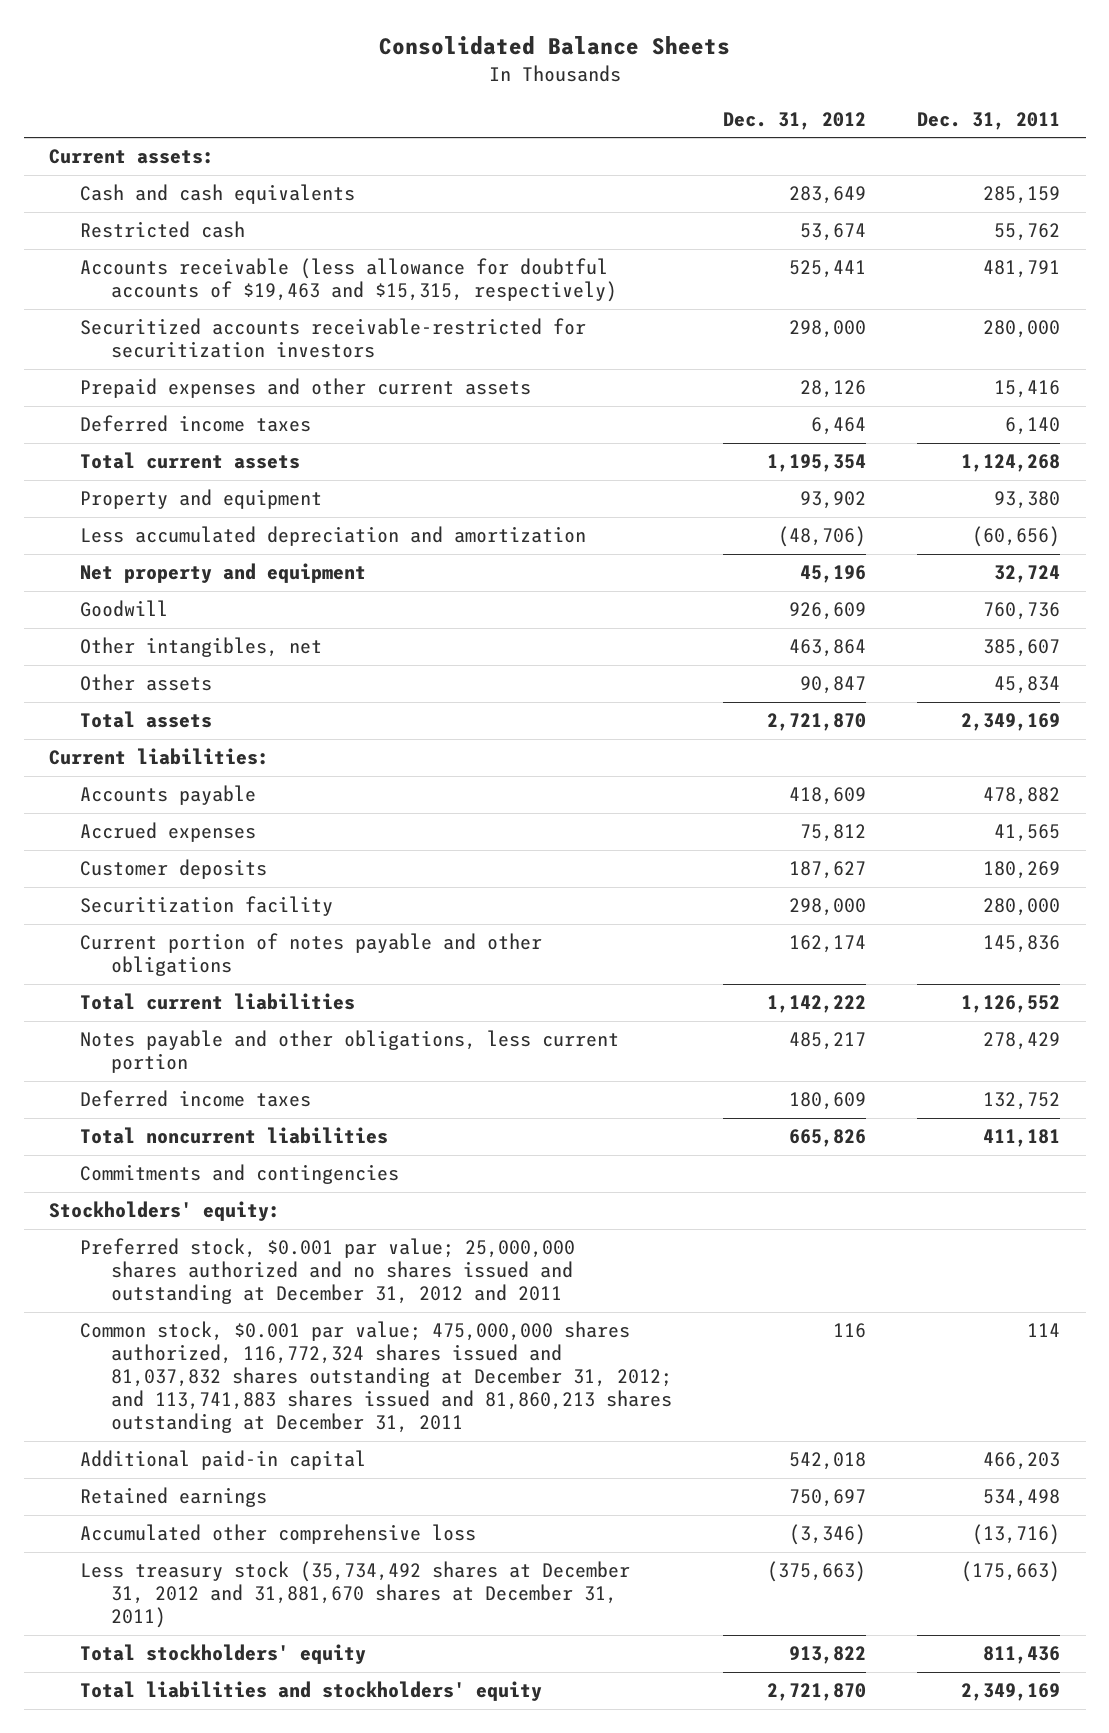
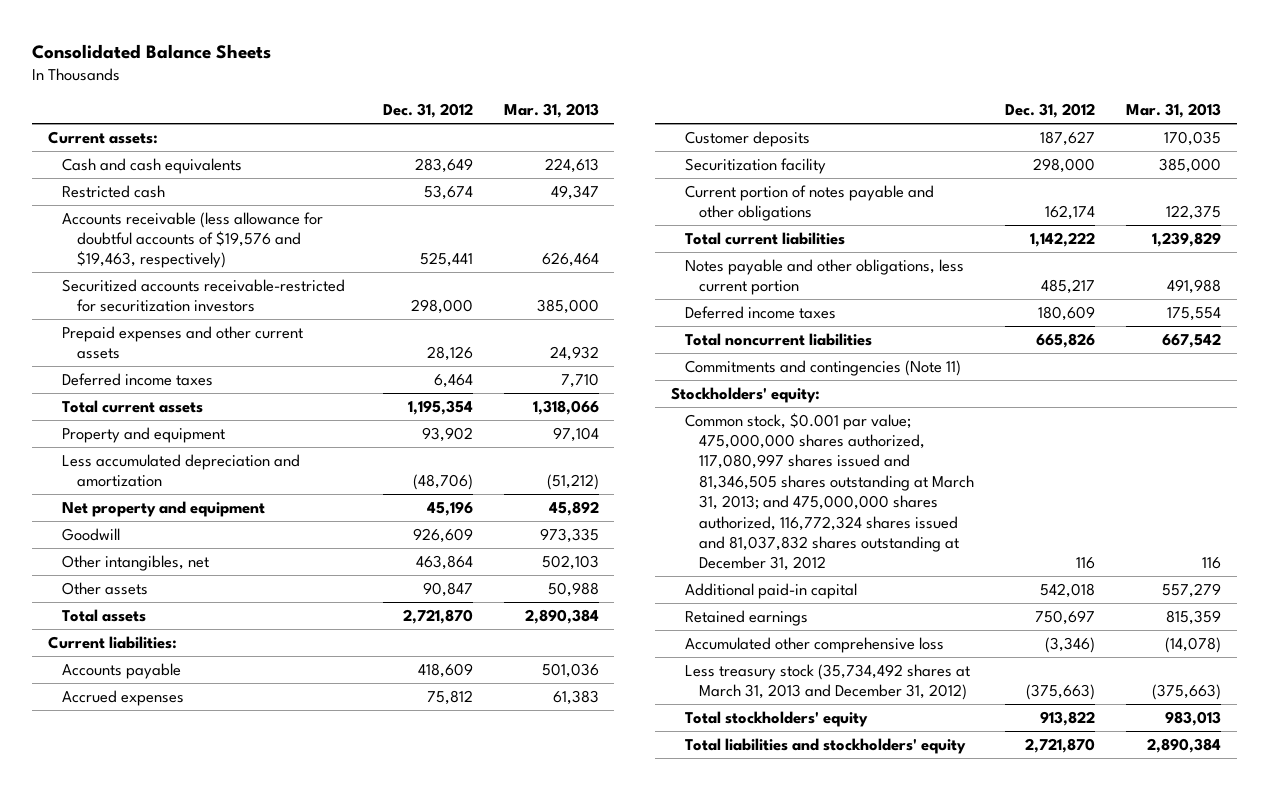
[917,111,1061,130] Dec. 31, 2011 -> none
none -> [503,103,599,119] Mar. 31, 2013
[79,258,617,303] Accounts receivable (less allowance for doubtful accounts of $19,463 and $15,315, respectively) -> [62,211,324,269] Accounts receivable (less allowance for doubtful accounts of $19,576 and $19,463, respectively)
[79,1164,399,1185] Commitments and contingencies -> [685,359,962,376] Commitments and contingencies (Note 11)
[79,1238,575,1305] Preferred stock, $0.001 par value; 25,000,000 shares authorized and no shares issued and outstanding at December 31, 2012 and 2011 -> none
[79,1321,672,1434] Common stock, $0.001 par value; 475,000,000 shares authorized, 116,772,324 shares issued and 81,037,832 shares outstanding at December 31, 2012; and 113,741,883 shares issued and 81,860,213 shares outstanding at December 31, 2011 -> [685,412,975,572] Common stock, $0.001 par value; 475,000,000 shares authorized, 117,080,997 shares issued and 81,346,505 shares outstanding at March 31, 2013; and 475,000,000 shares authorized, 116,772,324 shares issued and 81,037,832 shares outstanding at December 31, 2012
[79,1561,630,1629] Less treasury stock (35,734,492 shares at December 31, 2012 and 31,881,670 shares at December 31, 2011) -> [685,663,971,701] Less treasury stock (35,734,492 shares at March 31, 2013 and December 31, 2012)

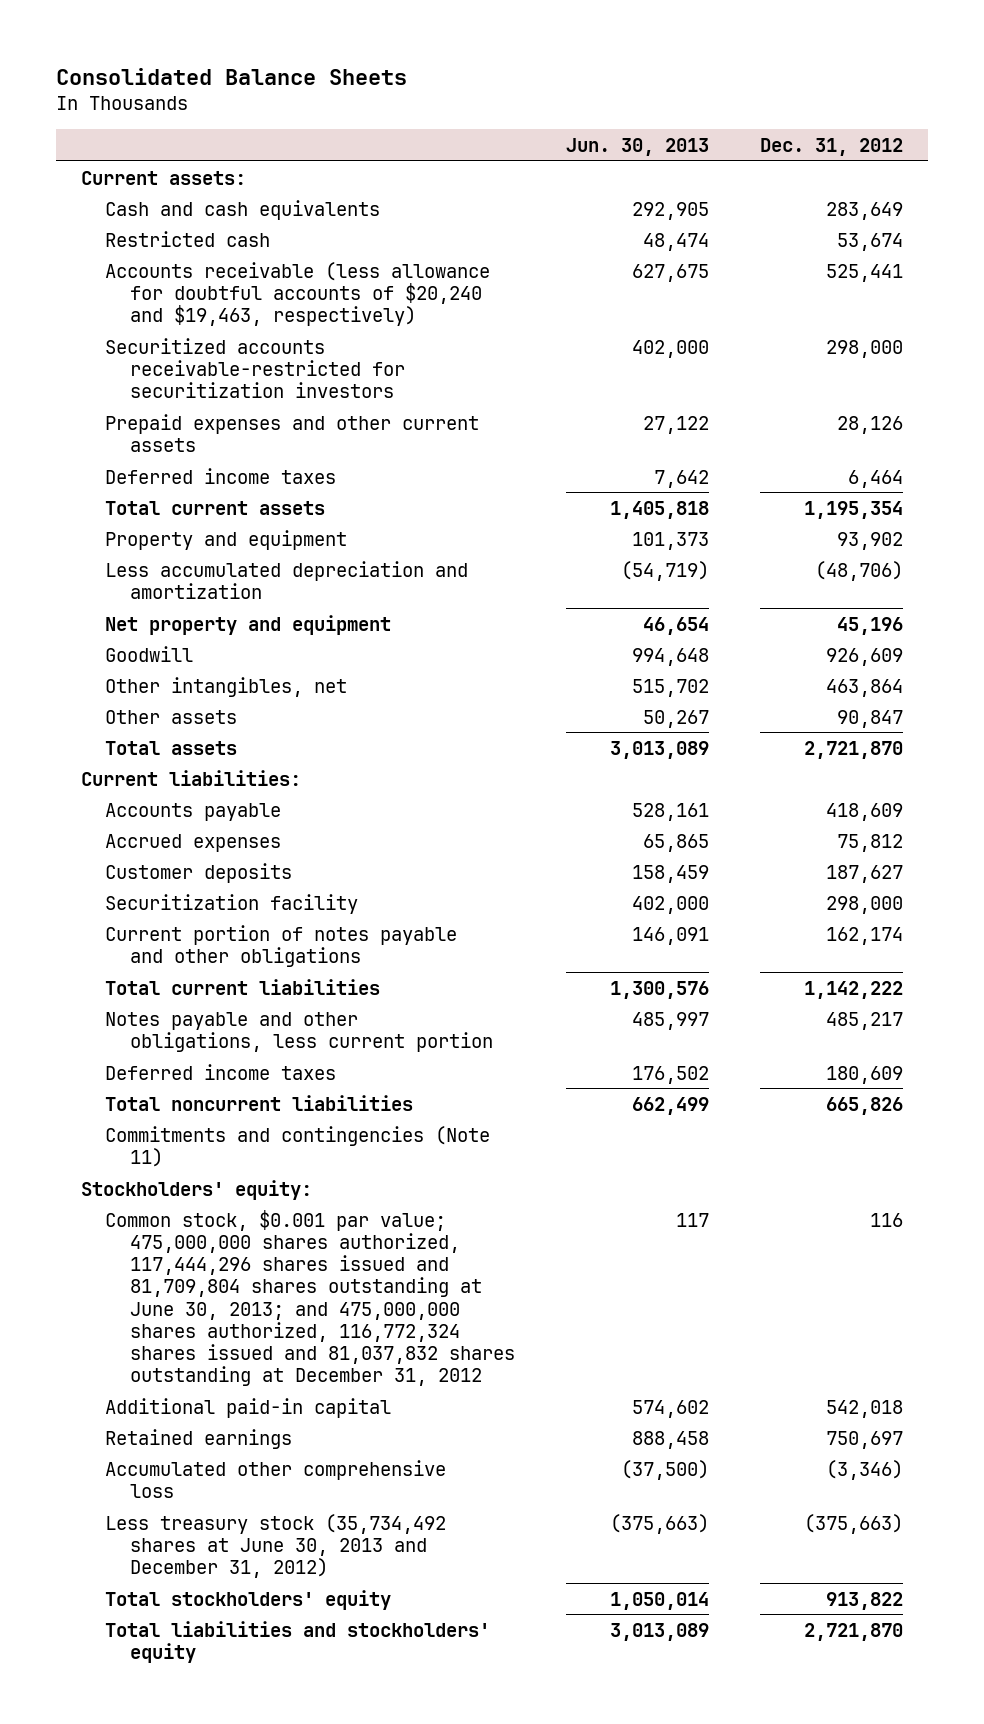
[503,103,599,119] Mar. 31, 2013 -> none
none -> [565,137,709,156] Jun. 30, 2013
[62,211,324,269] Accounts receivable (less allowance for doubtful accounts of $19,576 and $19,463, respectively) -> [105,261,491,327] Accounts receivable (less allowance for doubtful accounts of $20,240 and $19,463, respectively)
[685,412,975,572] Common stock, $0.001 par value; 475,000,000 shares authorized, 117,080,997 shares issued and 81,346,505 shares outstanding at March 31, 2013; and 475,000,000 shares authorized, 116,772,324 shares issued and 81,037,832 shares outstanding at December 31, 2012 -> [105,1209,515,1387] Common stock, $0.001 par value; 475,000,000 shares authorized, 117,444,296 shares issued and 81,709,804 shares outstanding at June 30, 2013; and 475,000,000 shares authorized, 116,772,324 shares issued and 81,037,832 shares outstanding at December 31, 2012
[685,663,971,701] Less treasury stock (35,734,492 shares at March 31, 2013 and December 31, 2012) -> [105,1513,447,1579] Less treasury stock (35,734,492 shares at June 30, 2013 and December 31, 2012)

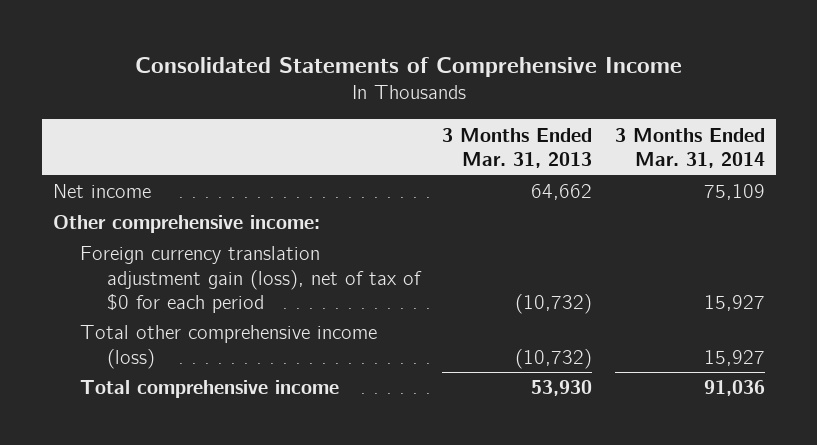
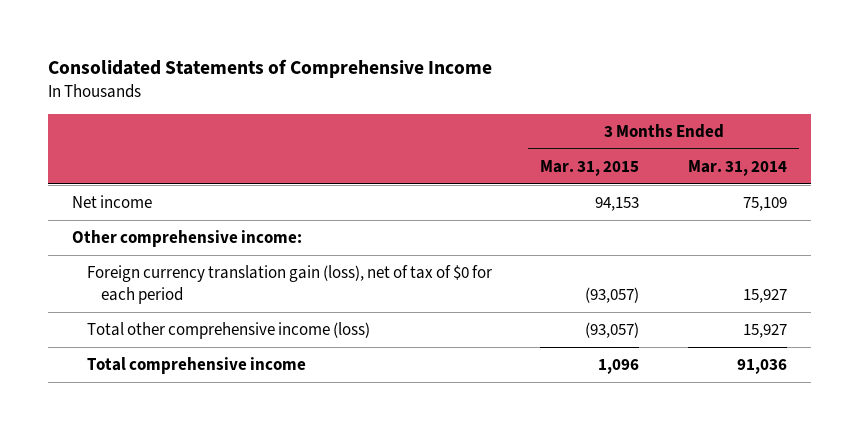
[442,127,593,168] 3 Months Ended Mar. 31, 2013 -> none
none -> [540,159,640,176] Mar. 31, 2015
[79,246,422,313] Foreign currency translation adjustment gain (loss), net of tax of $0 for each period -> [86,265,492,304] Foreign currency translation gain (loss), net of tax of $0 for each period

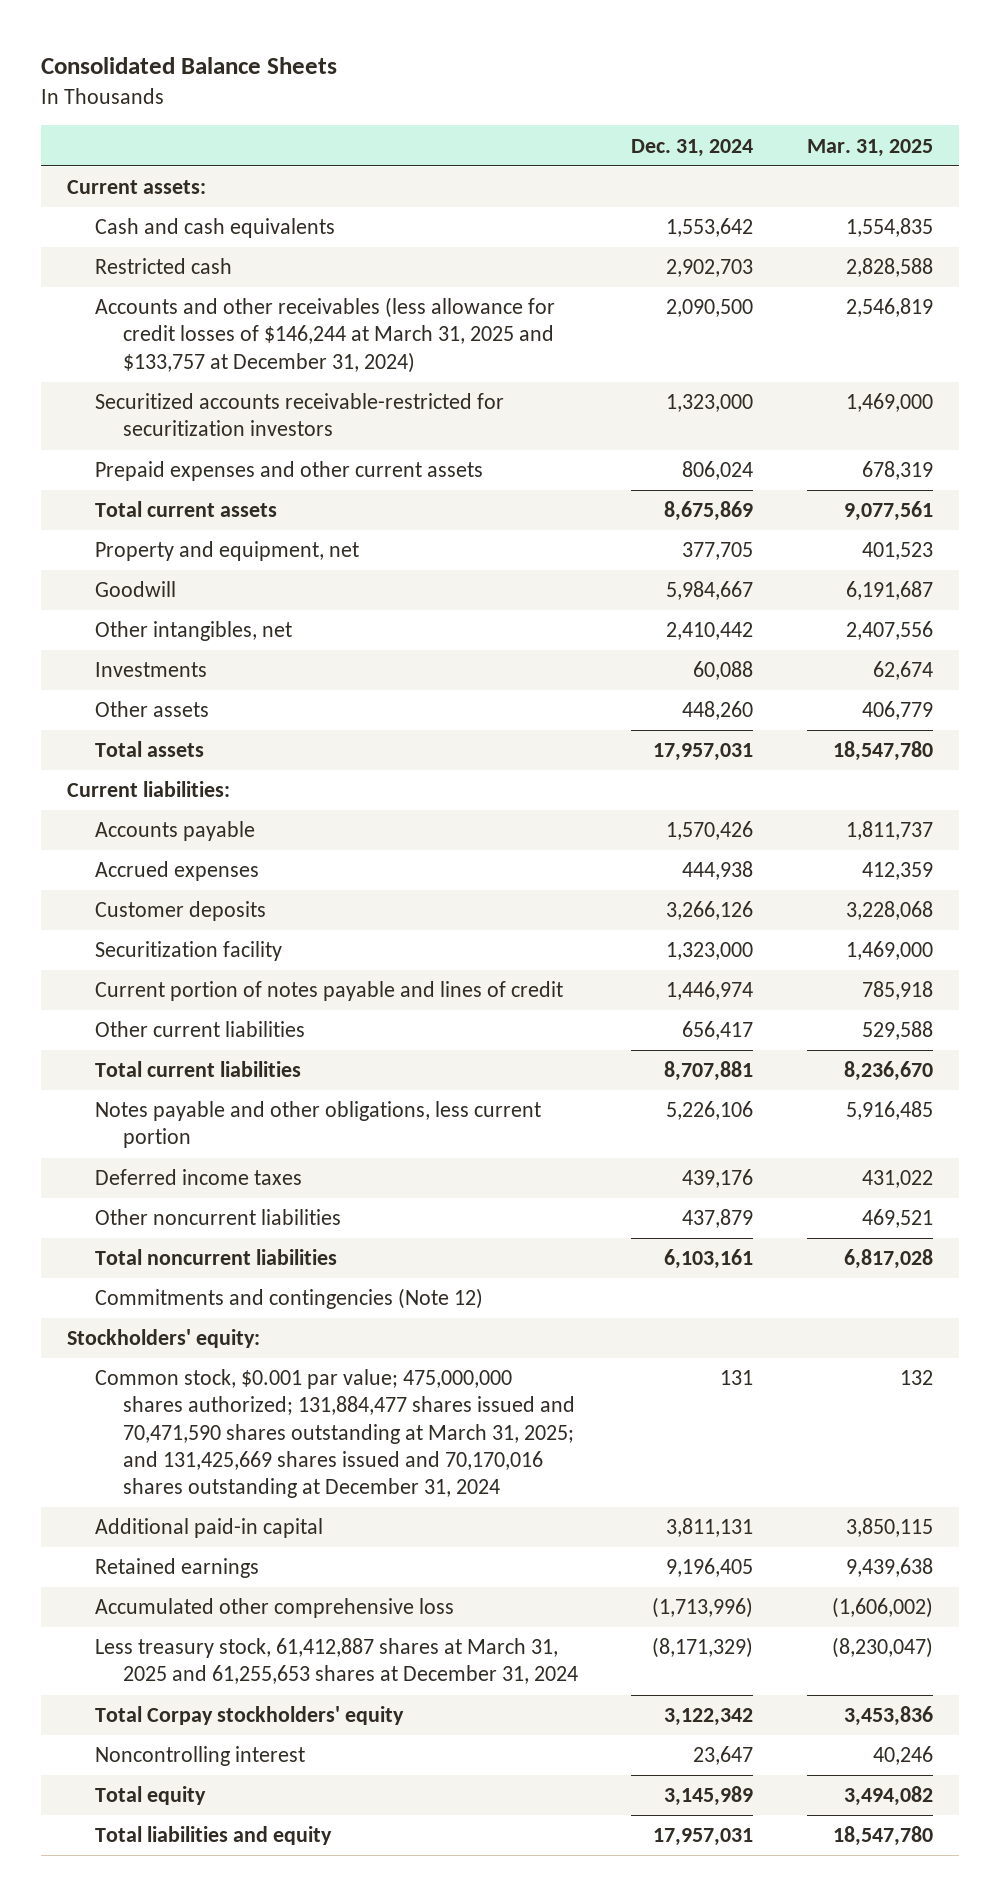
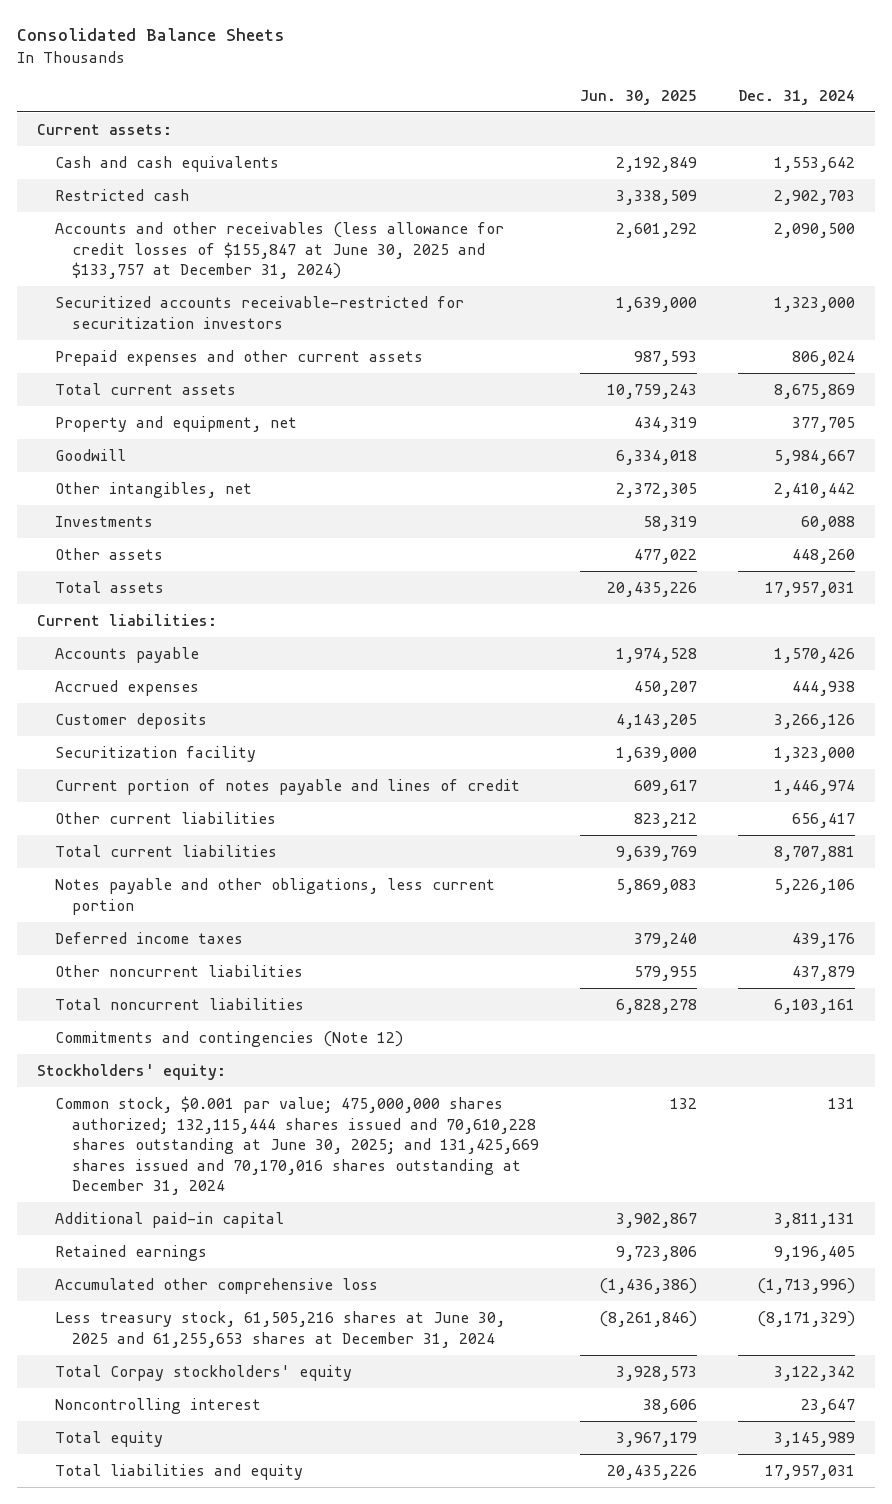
[806,138,933,157] Mar. 31, 2025 -> none
none -> [579,89,697,105] Jun. 30, 2025
[95,297,556,373] Accounts and other receivables (less allowance for credit losses of $146,244 at March 31, 2025 and $133,757 at December 31, 2024) -> [54,221,504,280] Accounts and other receivables (less allowance for credit losses of $155,847 at June 30, 2025 and $133,757 at December 31, 2024)
[95,1369,575,1499] Common stock, $0.001 par value; 475,000,000 shares authorized; 131,884,477 shares issued and 70,471,590 shares outstanding at March 31, 2025; and 131,425,669 shares issued and 70,170,016 shares outstanding at December 31, 2024 -> [54,1095,540,1196] Common stock, $0.001 par value; 475,000,000 shares authorized; 132,115,444 shares issued and 70,610,228 shares outstanding at June 30, 2025; and 131,425,669 shares issued and 70,170,016 shares outstanding at December 31, 2024
[95,1638,578,1685] Less treasury stock, 61,412,887 shares at March 31, 2025 and 61,255,653 shares at December 31, 2024 -> [54,1310,505,1348] Less treasury stock, 61,505,216 shares at June 30, 2025 and 61,255,653 shares at December 31, 2024

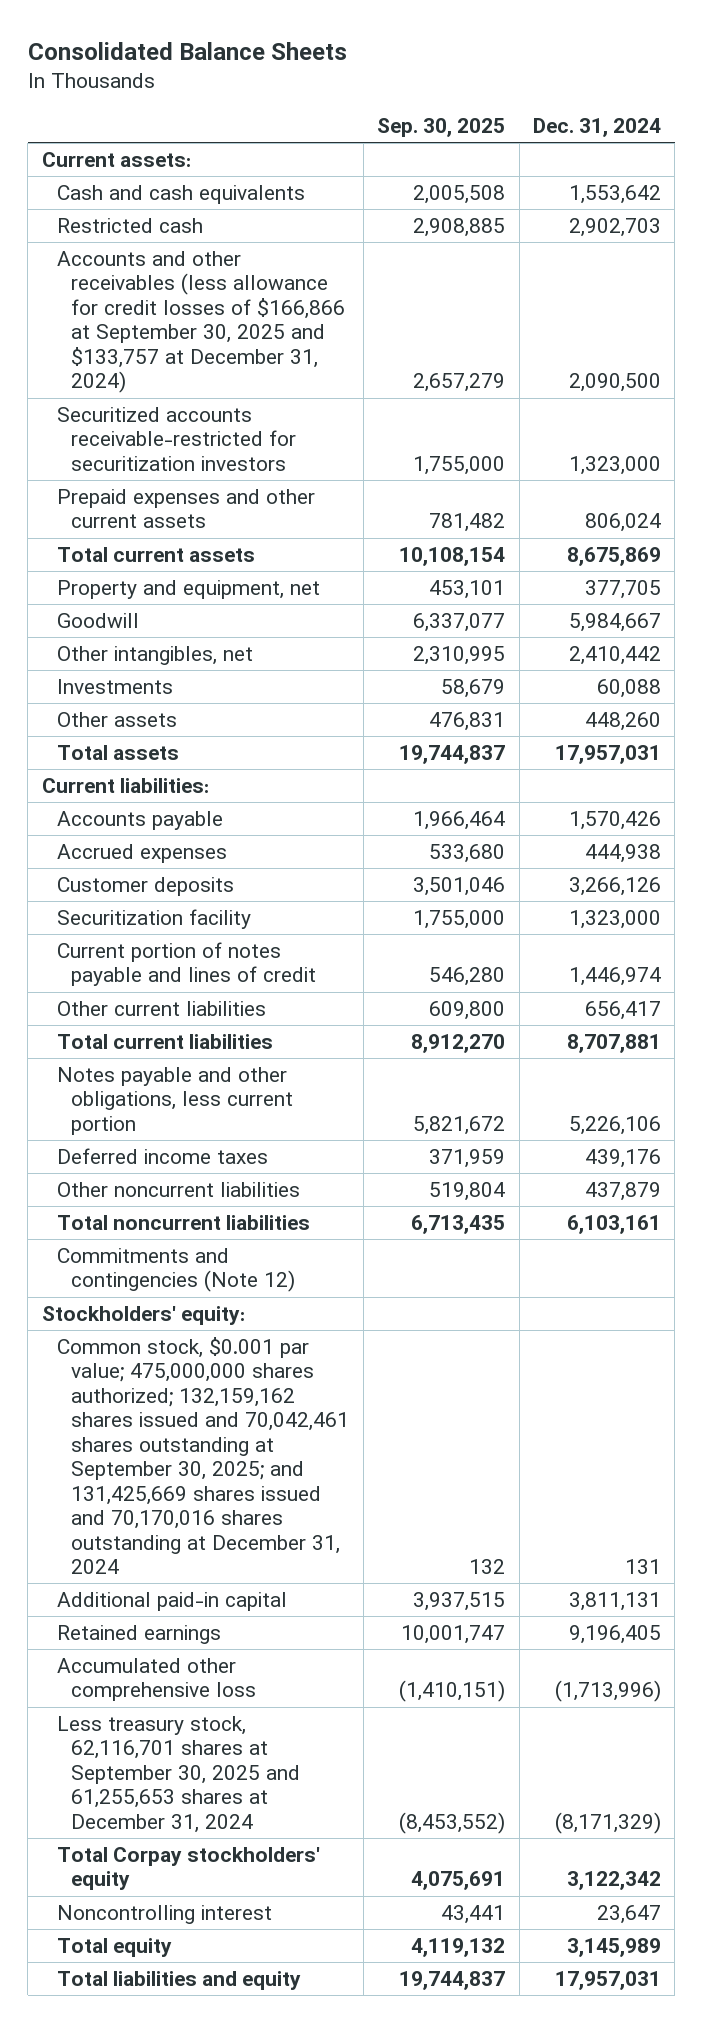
[579,89,697,105] Jun. 30, 2025 -> none
none -> [377,118,506,138] Sep. 30, 2025
[54,221,504,280] Accounts and other receivables (less allowance for credit losses of $155,847 at June 30, 2025 and $133,757 at December 31, 2024) -> [56,251,346,394] Accounts and other receivables (less allowance for credit losses of $166,866 at September 30, 2025 and $133,757 at December 31, 2024)
[54,1095,540,1196] Common stock, $0.001 par value; 475,000,000 shares authorized; 132,115,444 shares issued and 70,610,228 shares outstanding at June 30, 2025; and 131,425,669 shares issued and 70,170,016 shares outstanding at December 31, 2024 -> [56,1337,350,1575] Common stock, $0.001 par value; 475,000,000 shares authorized; 132,159,162 shares issued and 70,042,461 shares outstanding at September 30, 2025; and 131,425,669 shares issued and 70,170,016 shares outstanding at December 31, 2024
[54,1310,505,1348] Less treasury stock, 61,505,216 shares at June 30, 2025 and 61,255,653 shares at December 31, 2024 -> [56,1716,301,1833] Less treasury stock, 62,116,701 shares at September 30, 2025 and 61,255,653 shares at December 31, 2024

